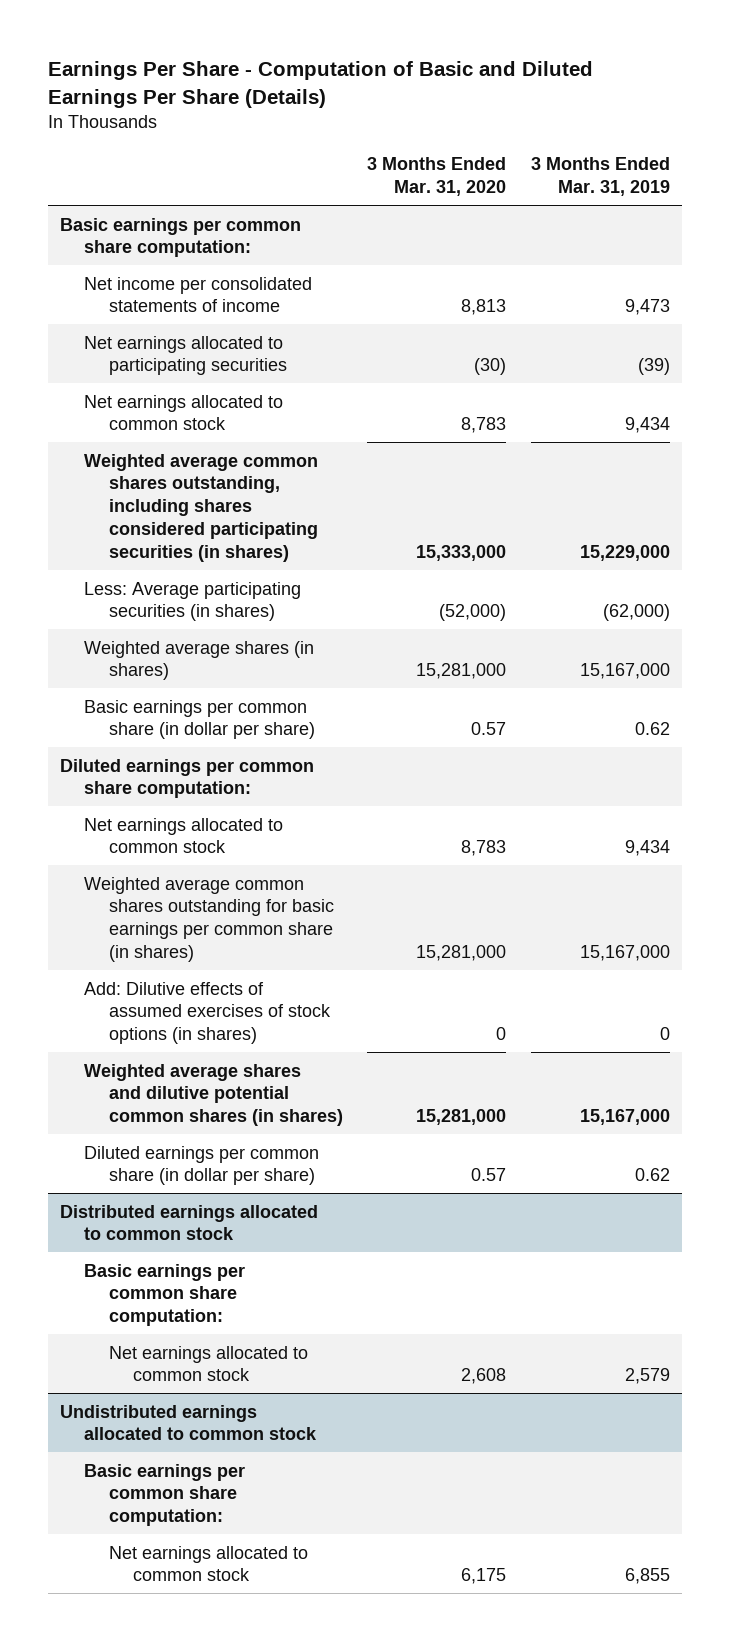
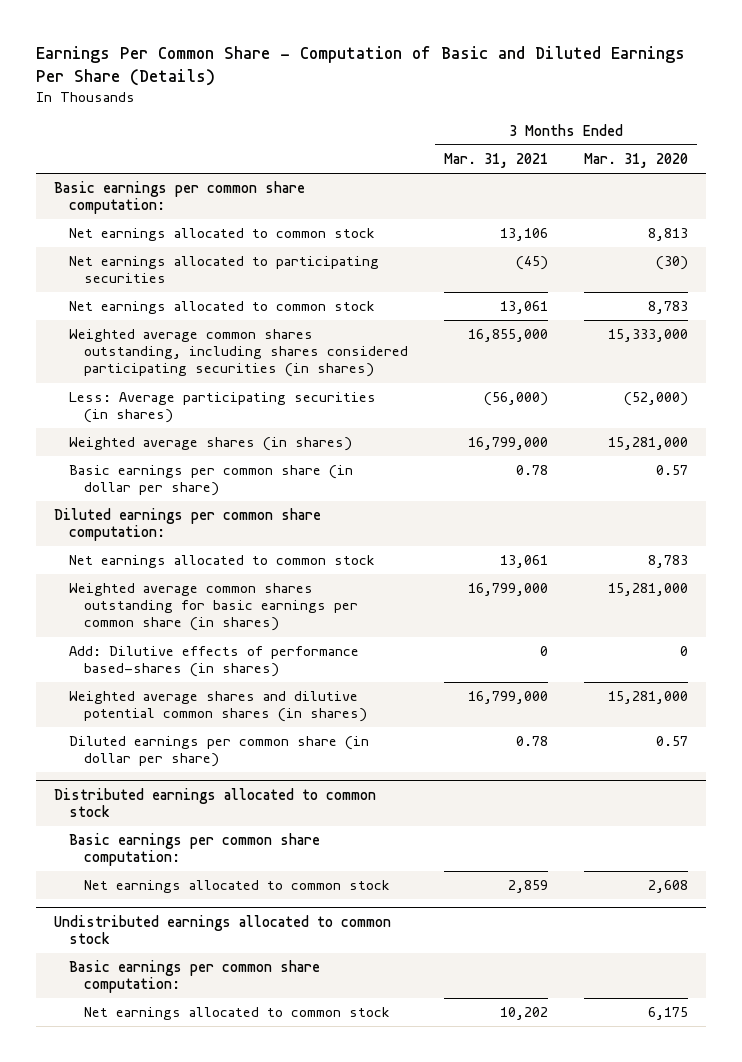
[47,60,593,108] Earnings Per Share - Computation of Basic and Diluted Earnings Per Share (Details) -> [36,45,686,86] Earnings Per Common Share - Computation of Basic and Diluted Earnings Per Share (Details)
[530,157,670,197] 3 Months Ended Mar. 31, 2019 -> none
none -> [444,152,549,168] Mar. 31, 2021
[84,276,313,313] Net income per consolidated statements of income -> [69,228,376,242] Net earnings allocated to common stock
[84,981,331,1045] Add: Dilutive effects of assumed exercises of stock options (in shares) -> [69,646,360,678] Add: Dilutive effects of performance based-shares (in shares)

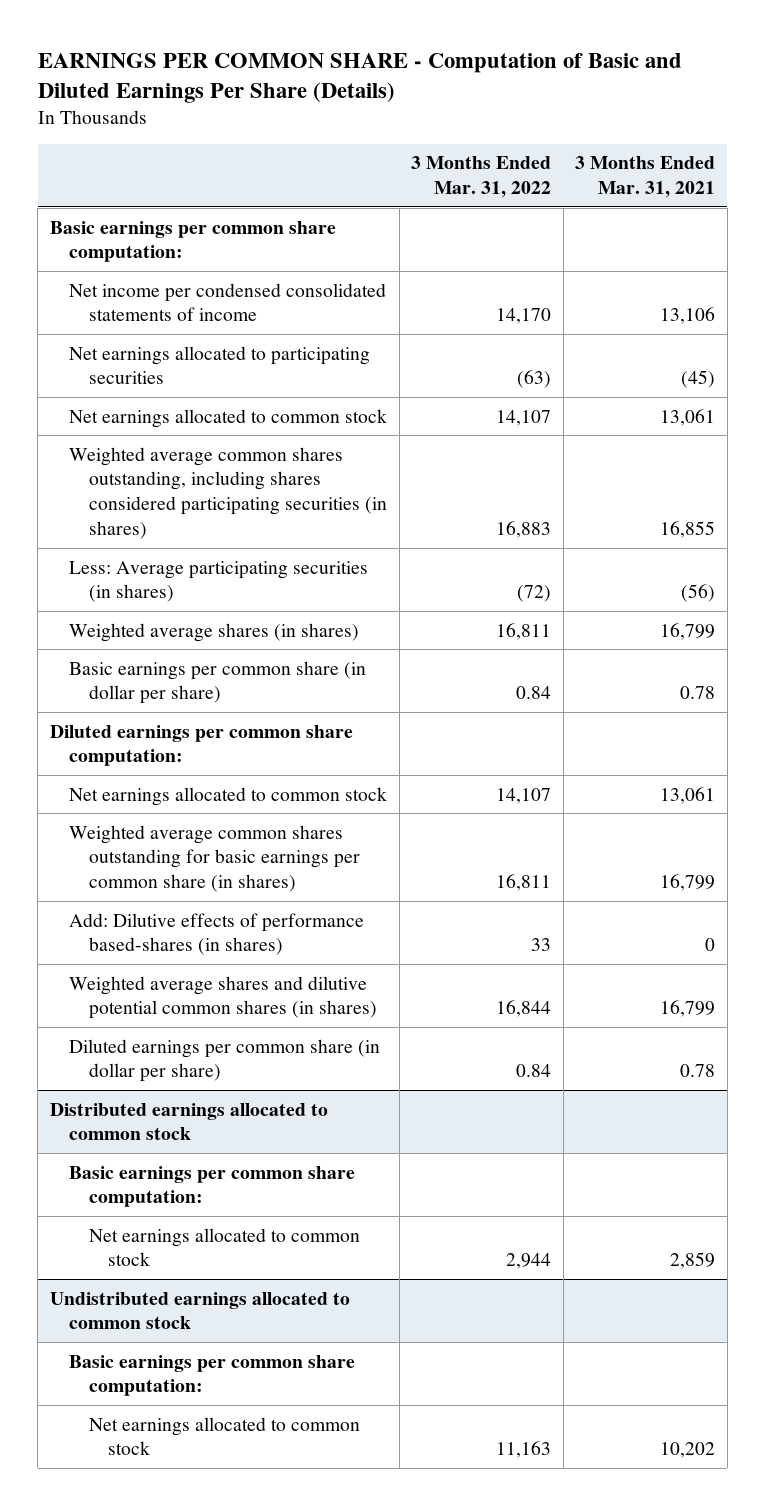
[36,45,686,86] Earnings Per Common Share - Computation of Basic and Diluted Earnings Per Share (Details) -> [37,52,682,104] EARNINGS PER COMMON SHARE - Computation of Basic and Diluted Earnings Per Share (Details)
[584,152,689,168] Mar. 31, 2020 -> none
none -> [411,156,552,199] 3 Months Ended Mar. 31, 2022
[69,228,376,242] Net earnings allocated to common stock -> [69,282,387,322] Net income per condensed consolidated statements of income
[468,329,549,343] 16,855,000 -> [660,520,716,538] 16,855
[484,392,549,407] (56,000) -> [681,584,716,603] (56)
[468,437,549,451] 16,799,000 -> [660,622,716,640] 16,799
[468,583,549,597] 16,799,000 -> [660,874,716,892] 16,799
[468,691,549,705] 16,799,000 -> [660,1000,716,1018] 16,799

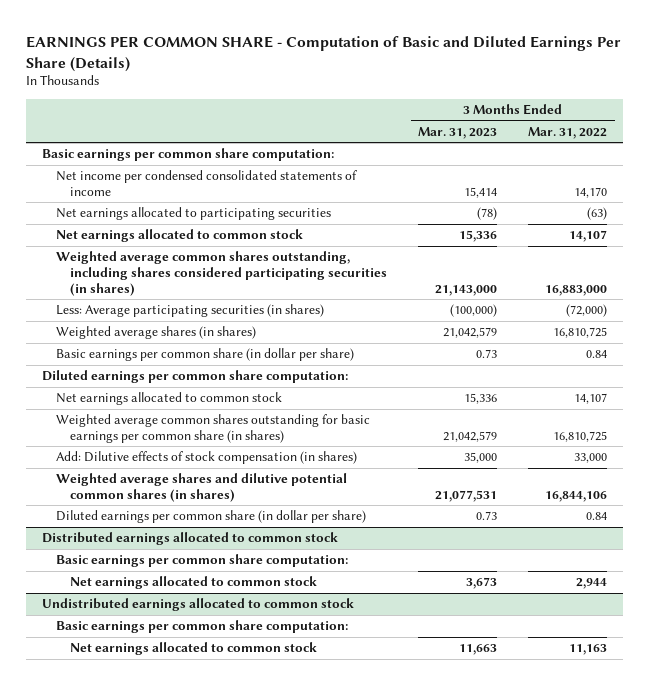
[575,156,716,199] 3 Months Ended Mar. 31, 2021 -> none
none -> [418,126,498,139] Mar. 31, 2023
[496,520,552,538] 16,883 -> [545,284,608,296] 16,883,000
[517,585,552,603] (72) -> [566,304,608,318] (72,000)
[496,622,552,640] 16,811 -> [553,327,608,339] 16,810,725
[496,874,552,892] 16,811 -> [553,430,608,442] 16,810,725
[69,912,365,956] Add: Dilutive effects of performance based-shares (in shares) -> [56,451,358,465] Add: Dilutive effects of stock compensation (in shares)
[531,938,552,952] 33 -> [574,453,608,464] 33,000
[496,1000,552,1018] 16,844 -> [545,490,608,502] 16,844,106

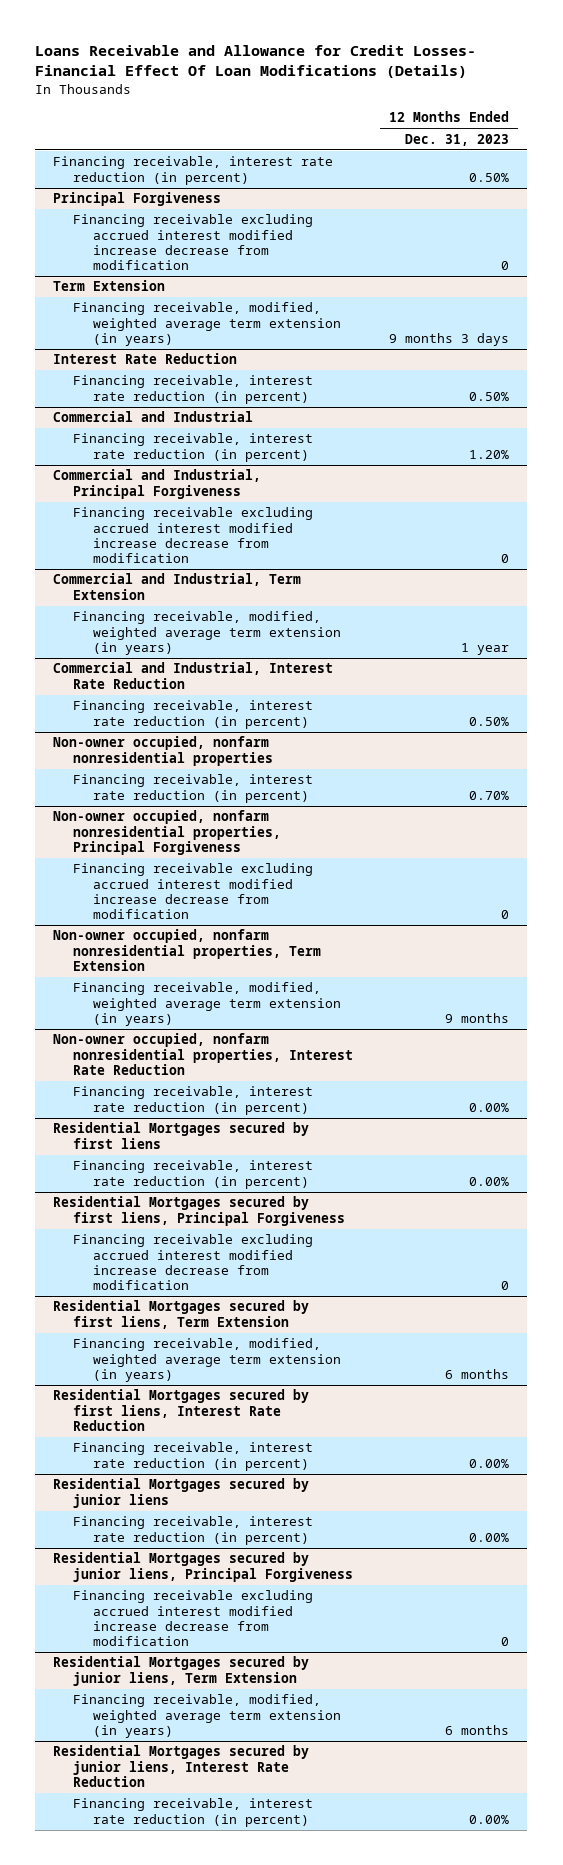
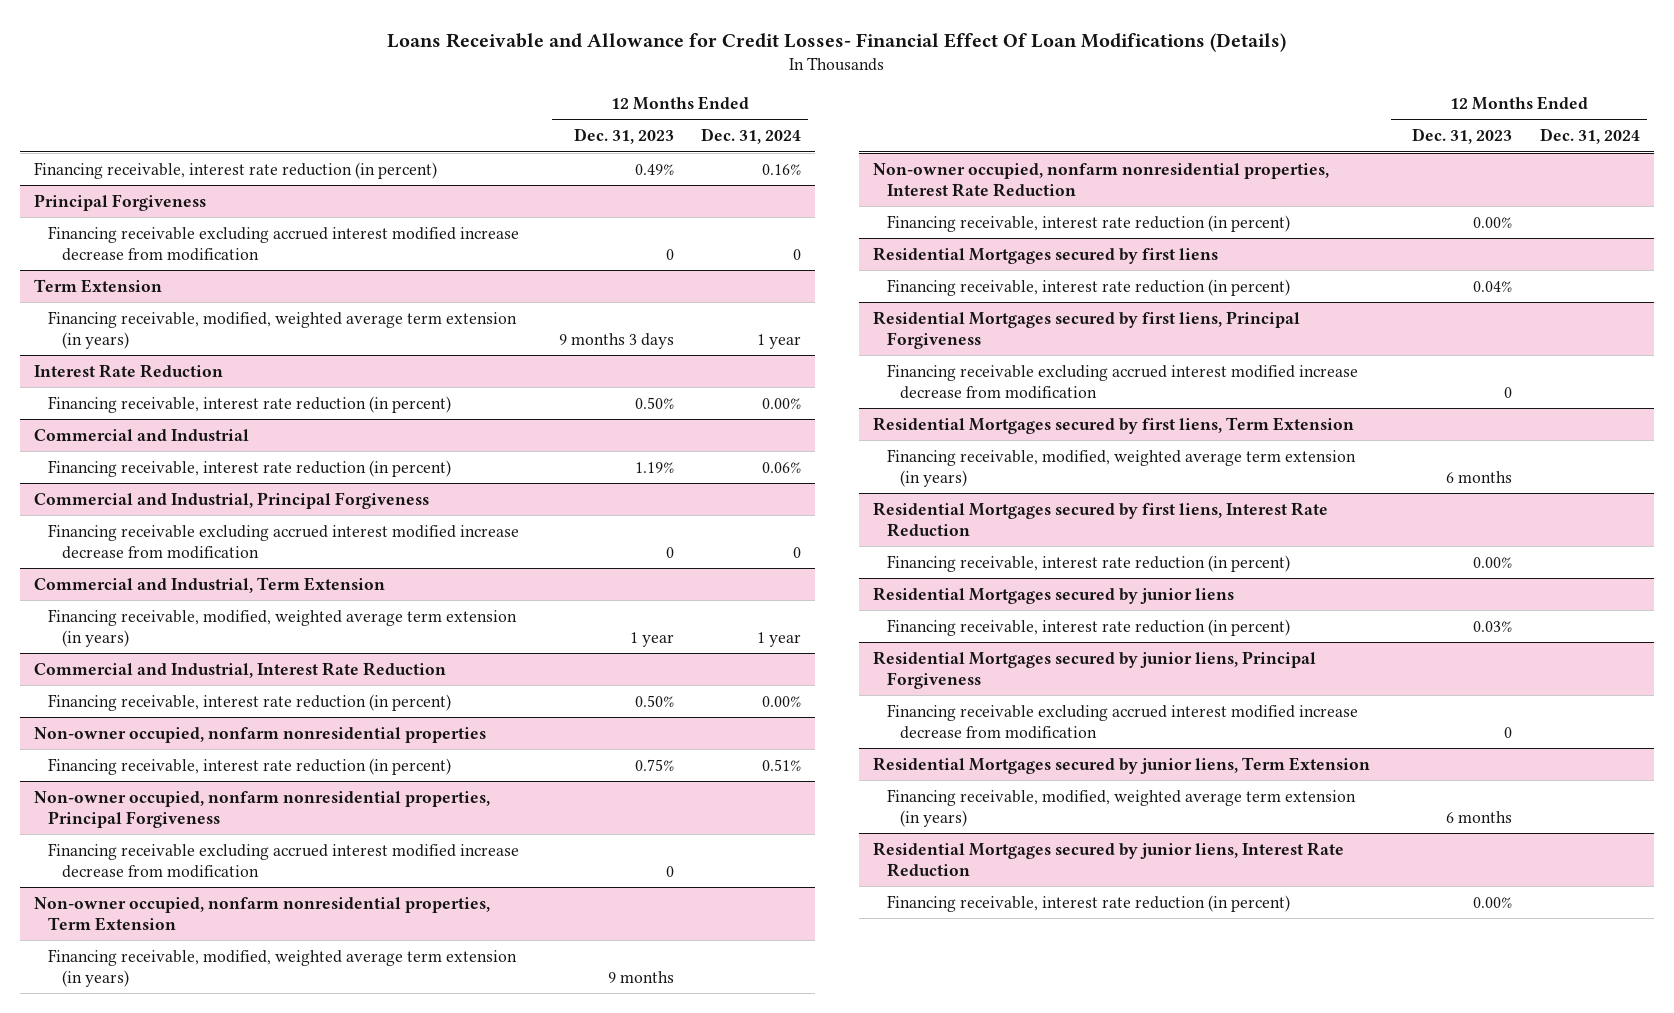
none -> [701,128,802,145] Dec. 31, 2024
[469,172,510,182] 0.50% -> [634,163,674,175] 0.49%
[469,449,510,459] 1.20% -> [634,461,674,473] 1.19%
[469,790,510,800] 0.70% -> [634,758,674,771] 0.75%
[469,1176,510,1186] 0.00% -> [1473,280,1513,292] 0.04%
[469,1532,510,1542] 0.00% -> [1473,620,1513,632] 0.03%

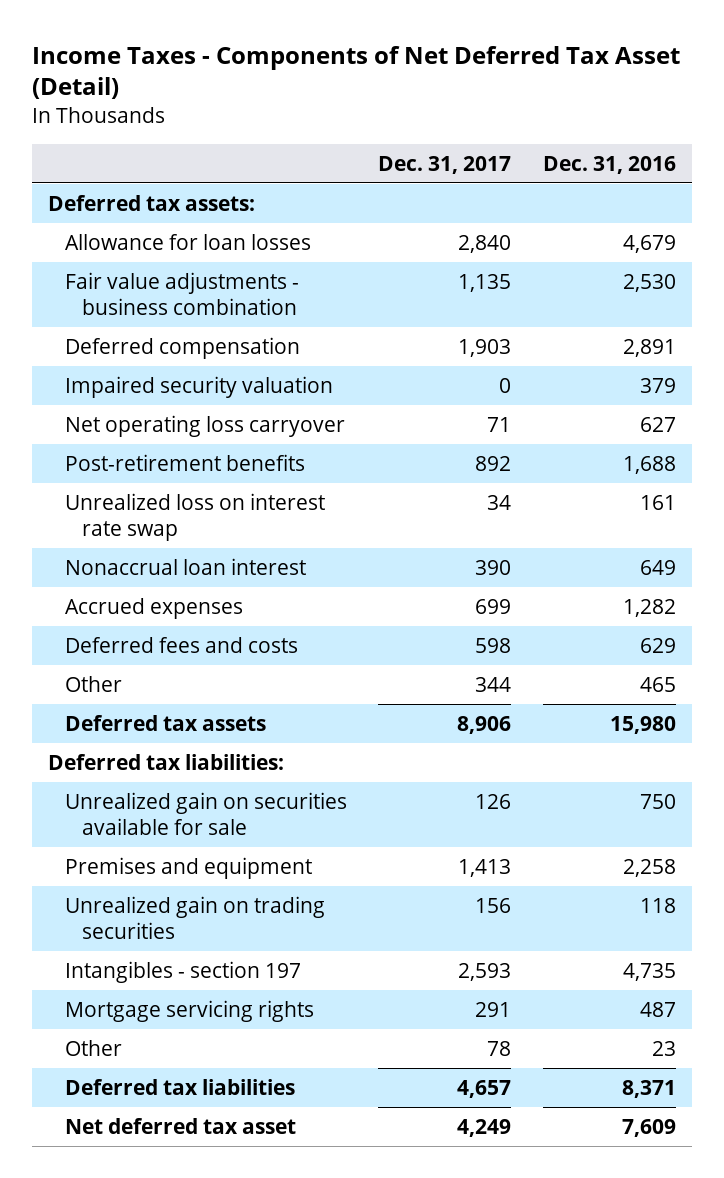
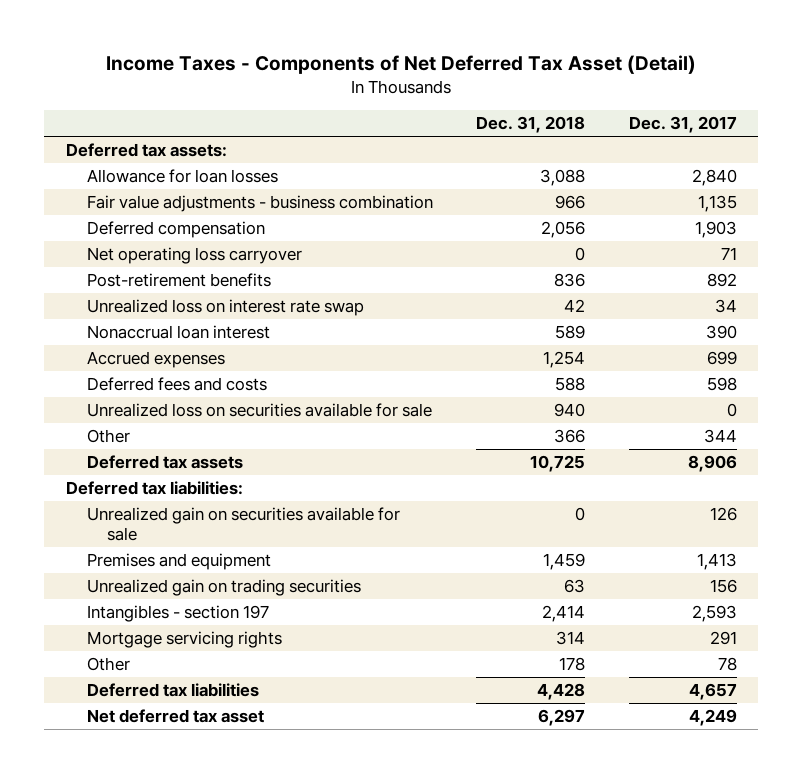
[542,155,676,174] Dec. 31, 2016 -> none
none -> [476,116,586,134] Dec. 31, 2018
[64,375,333,398] Impaired security valuation -> none
none -> [86,402,432,417] Unrealized loss on securities available for sale

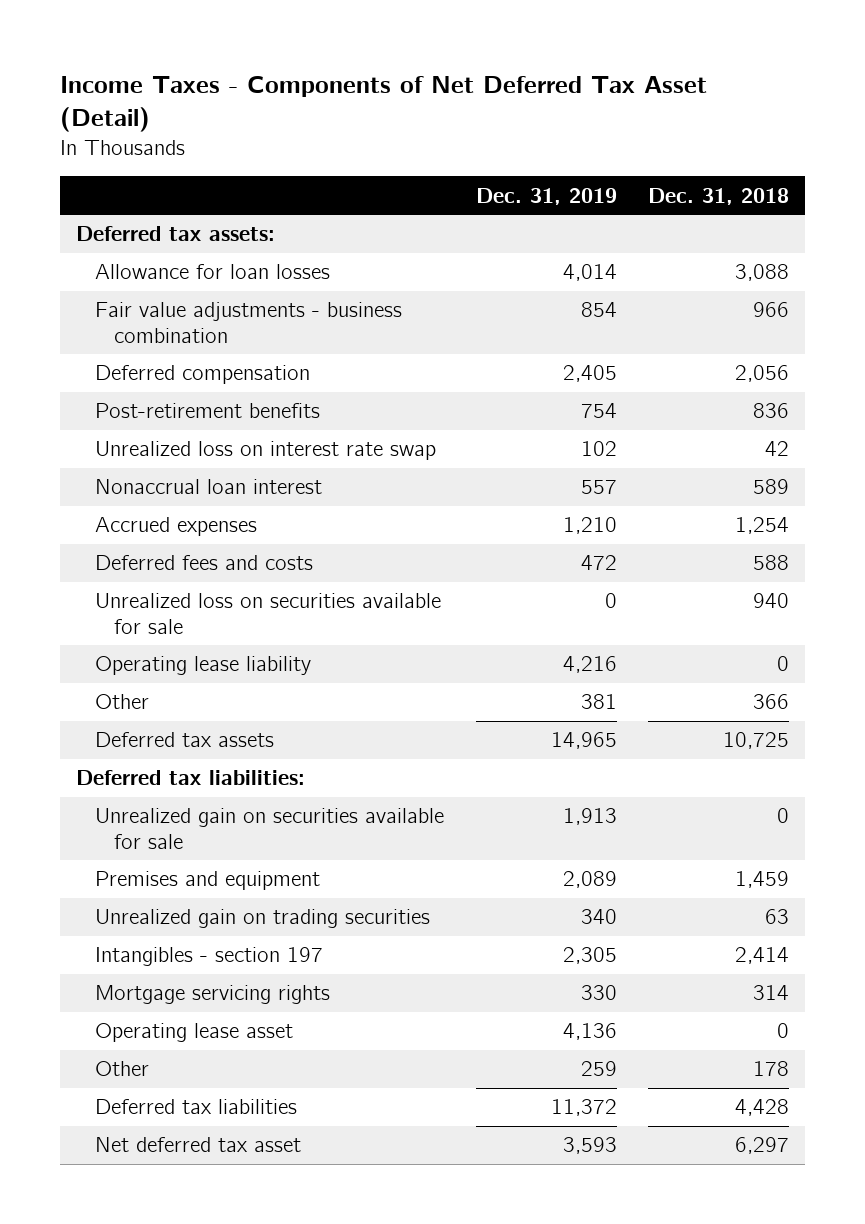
[628,116,737,134] Dec. 31, 2017 -> none
none -> [475,187,617,205] Dec. 31, 2019
[86,246,302,264] Net operating loss carryover -> none
none -> [94,656,311,676] Operating lease liability
none -> [94,1023,293,1043] Operating lease asset

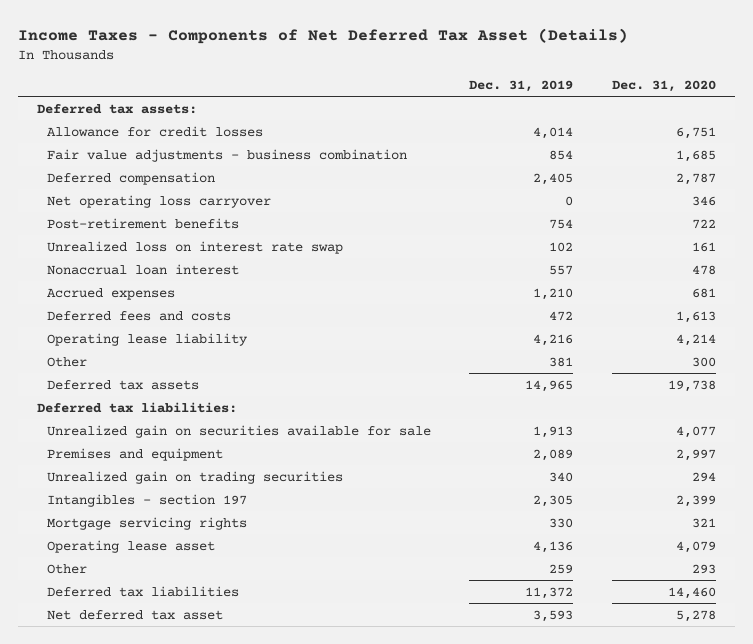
[60,76,708,133] Income Taxes - Components of Net Deferred Tax Asset (Detail) -> [17,27,628,44] Income Taxes - Components of Net Deferred Tax Asset (Details)
[648,187,790,205] Dec. 31, 2018 -> none
none -> [611,79,716,92] Dec. 31, 2020
[94,264,330,280] Allowance for loan losses -> [47,125,264,137] Allowance for credit losses
none -> [47,194,272,208] Net operating loss carryover
[94,593,441,634] Unrealized loss on securities available for sale -> none

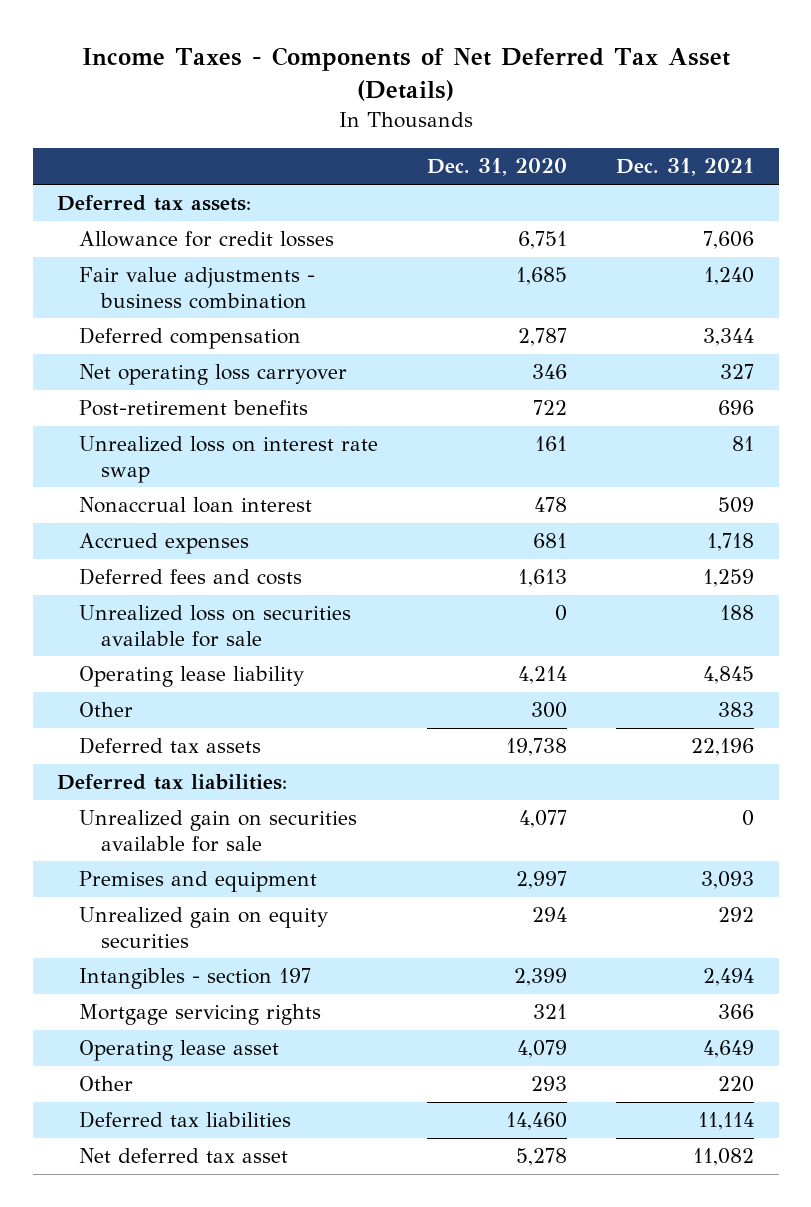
[469,79,574,92] Dec. 31, 2019 -> none
none -> [616,158,755,177] Dec. 31, 2021
none -> [78,605,351,647] Unrealized loss on securities available for sale
[47,470,344,484] Unrealized gain on trading securities -> [78,907,328,948] Unrealized gain on equity securities

